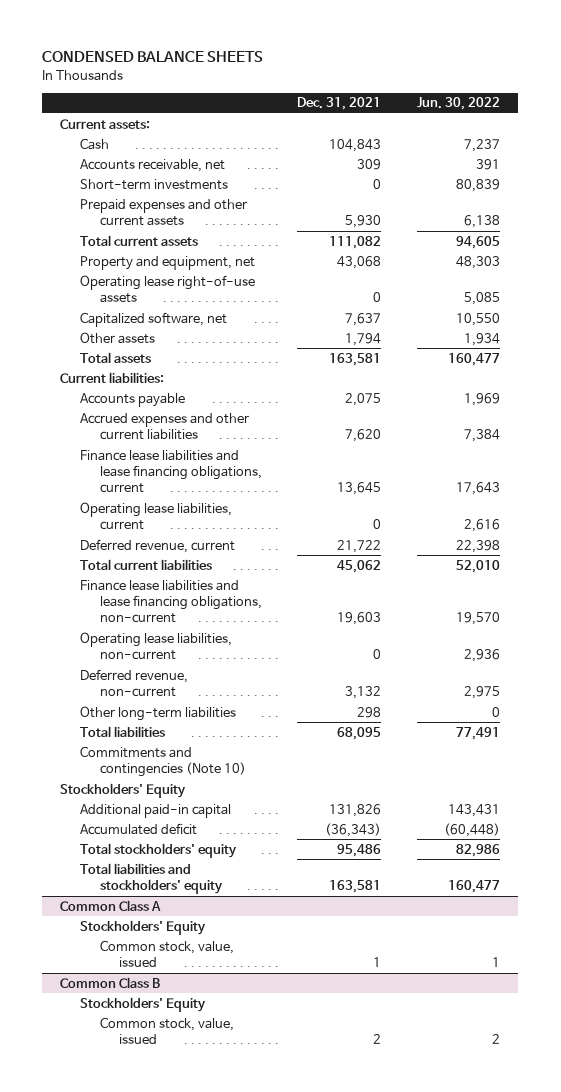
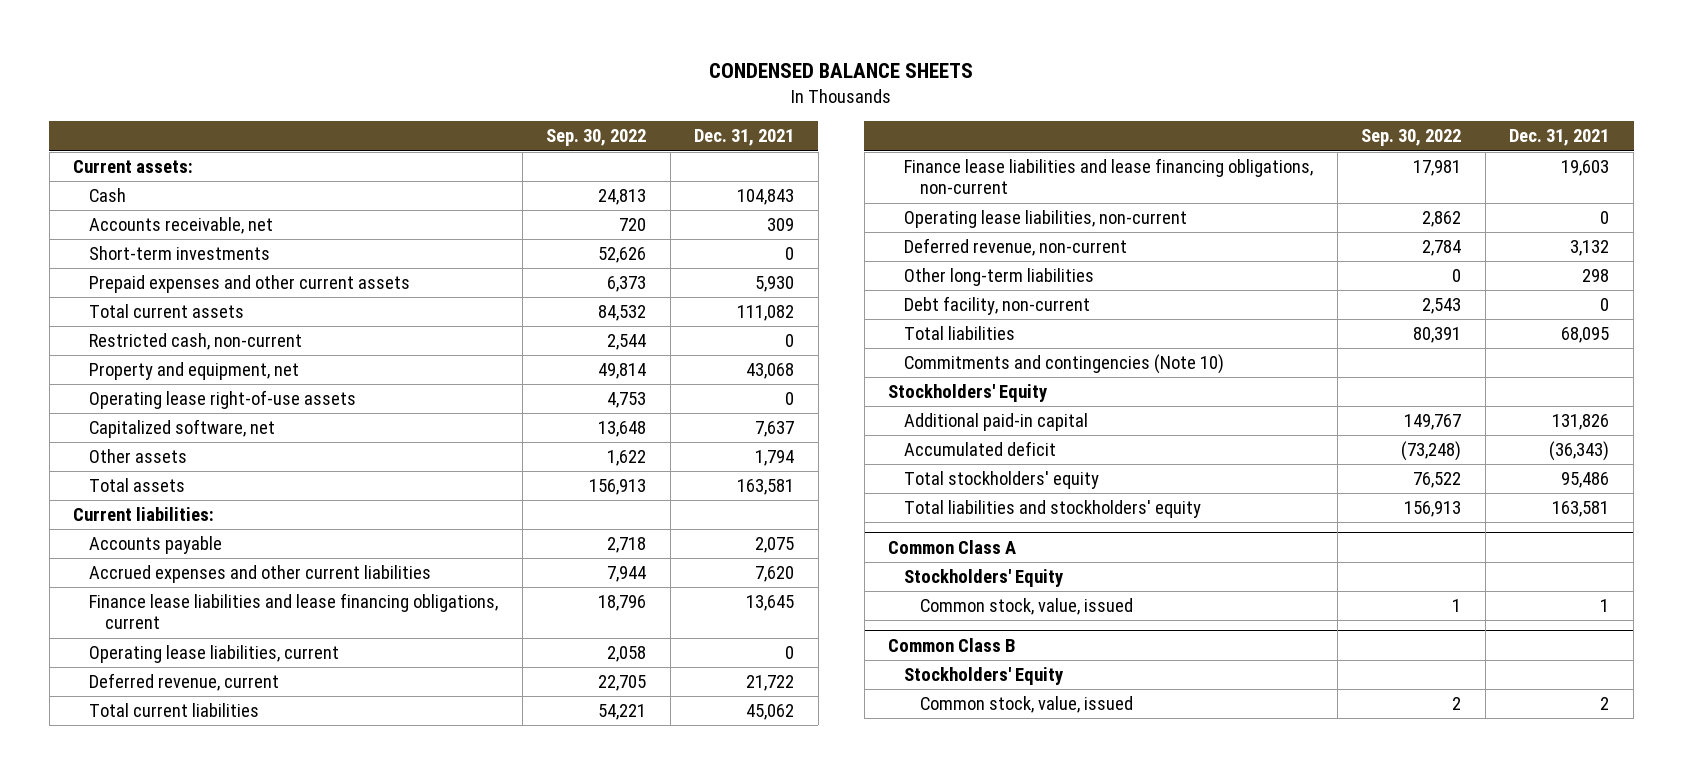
[417,97,501,111] Jun. 30, 2022 -> none
none -> [546,129,647,147] Sep. 30, 2022
none -> [89,333,303,351] Restricted cash, non-current
none -> [904,296,1091,316] Debt facility, non-current

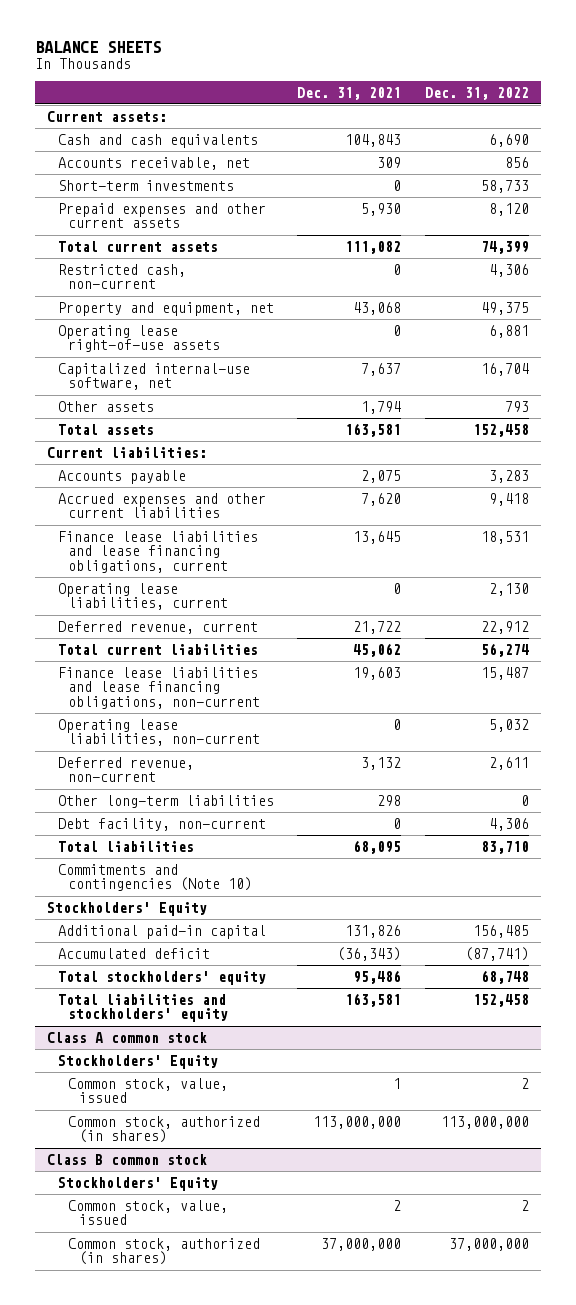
[709,62,974,78] CONDENSED BALANCE SHEETS -> [35,41,162,54] BALANCE SHEETS
[546,129,647,147] Sep. 30, 2022 -> none
none -> [425,86,530,100] Dec. 31, 2022
[89,188,127,203] Cash -> [57,133,258,148] Cash and cash equivalents
[89,419,276,439] Capitalized software, net -> [57,362,250,391] Capitalized internal-use software, net
[888,539,1017,554] Common Class A -> [47,1031,208,1043] Class A common stock
none -> [68,1115,261,1144] Common stock, authorized (in shares)
[888,637,1016,652] Common Class B -> [47,1153,208,1165] Class B common stock
none -> [68,1237,261,1266] Common stock, authorized (in shares)

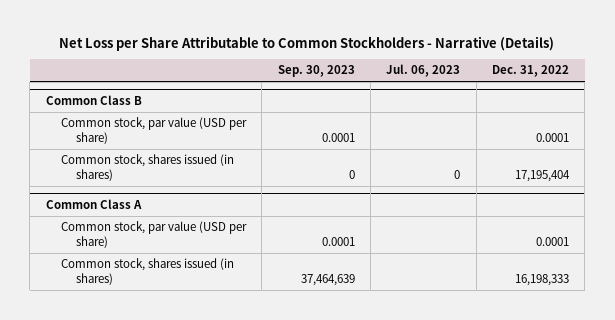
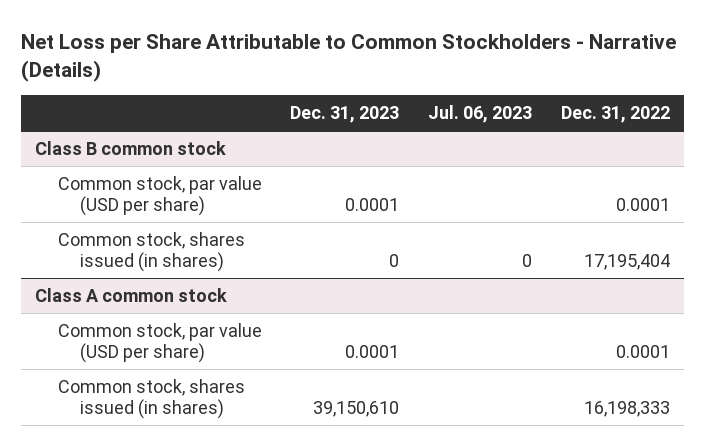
[277,65,355,78] Sep. 30, 2023 -> none
none -> [290,106,400,124] Dec. 31, 2023
[45,94,142,105] Common Class B -> [35,140,227,155] Class B common stock
[45,198,142,209] Common Class A -> [35,287,228,302] Class A common stock

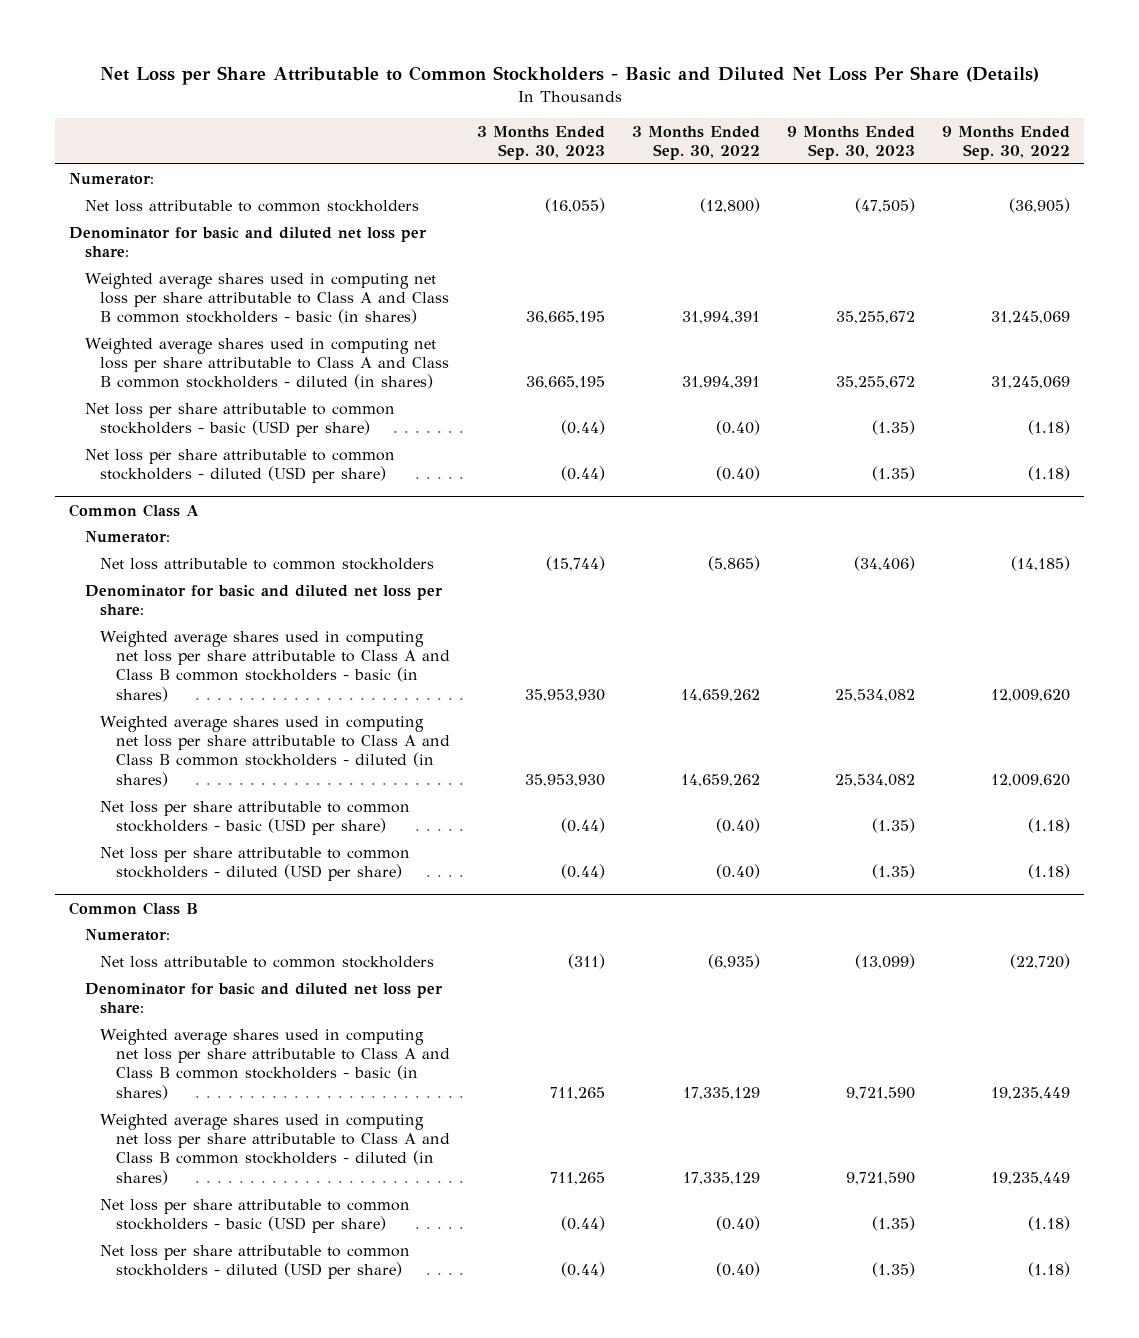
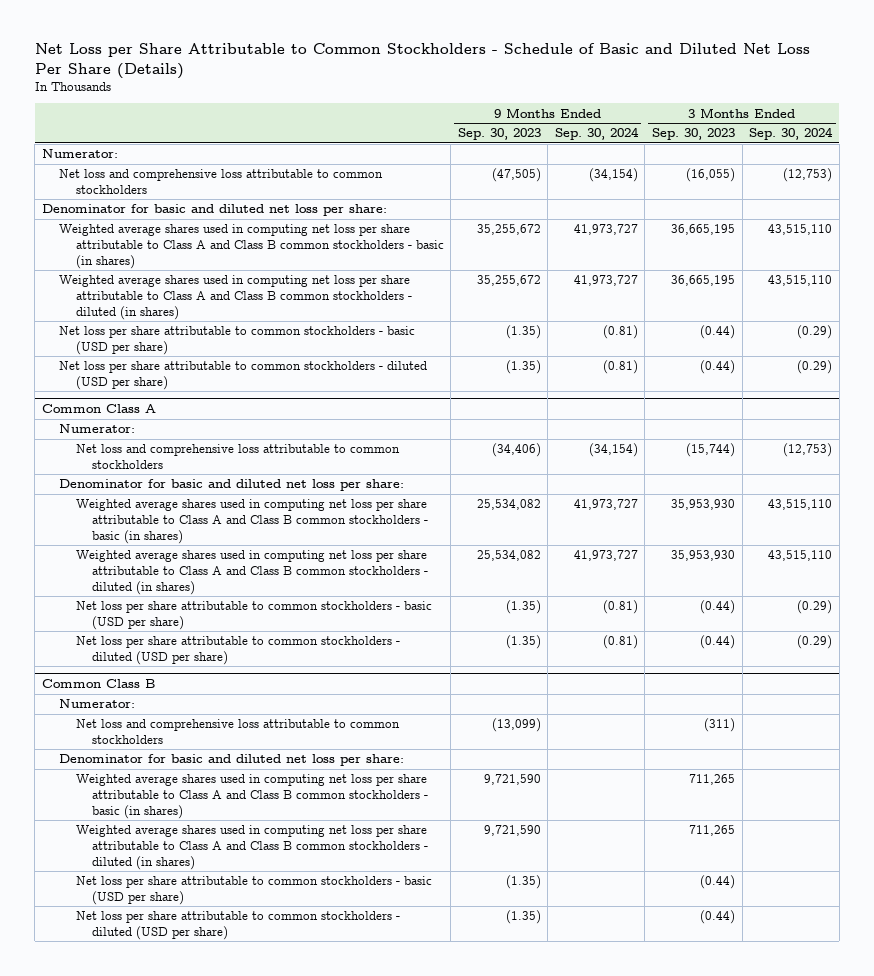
[99,66,1039,86] Net Loss per Share Attributable to Common Stockholders - Basic and Diluted Net Loss Per Share (Details) -> [34,43,810,79] Net Loss per Share Attributable to Common Stockholders - Schedule of Basic and Diluted Net Loss Per Share (Details)
[632,125,761,161] 3 Months Ended Sep. 30, 2022 -> none
[942,125,1071,161] 9 Months Ended Sep. 30, 2022 -> none
none -> [554,127,639,141] Sep. 30, 2024
none -> [749,127,834,141] Sep. 30, 2024
[84,199,419,212] Net loss attributable to common stockholders -> [58,169,383,195] Net loss and comprehensive loss attributable to common stockholders
[100,557,435,570] Net loss attributable to common stockholders -> [75,444,400,470] Net loss and comprehensive loss attributable to common stockholders
[100,955,435,968] Net loss attributable to common stockholders -> [75,719,400,745] Net loss and comprehensive loss attributable to common stockholders

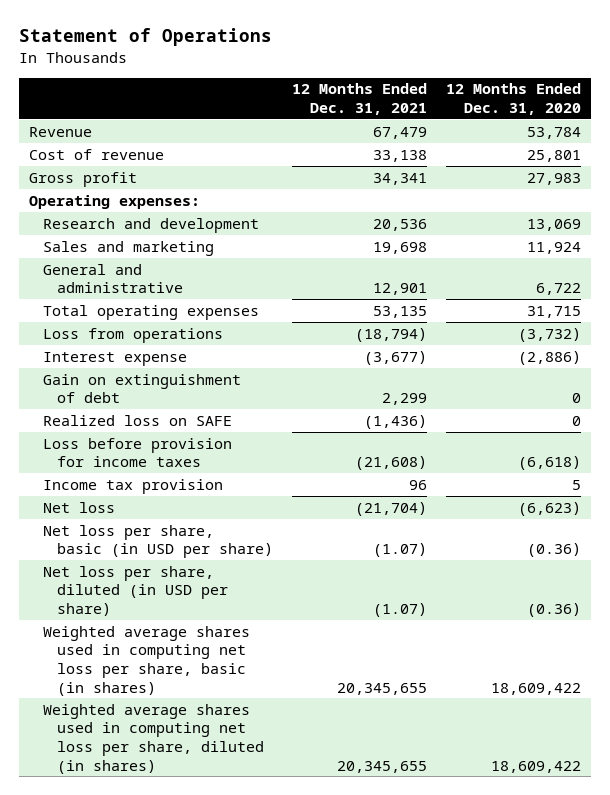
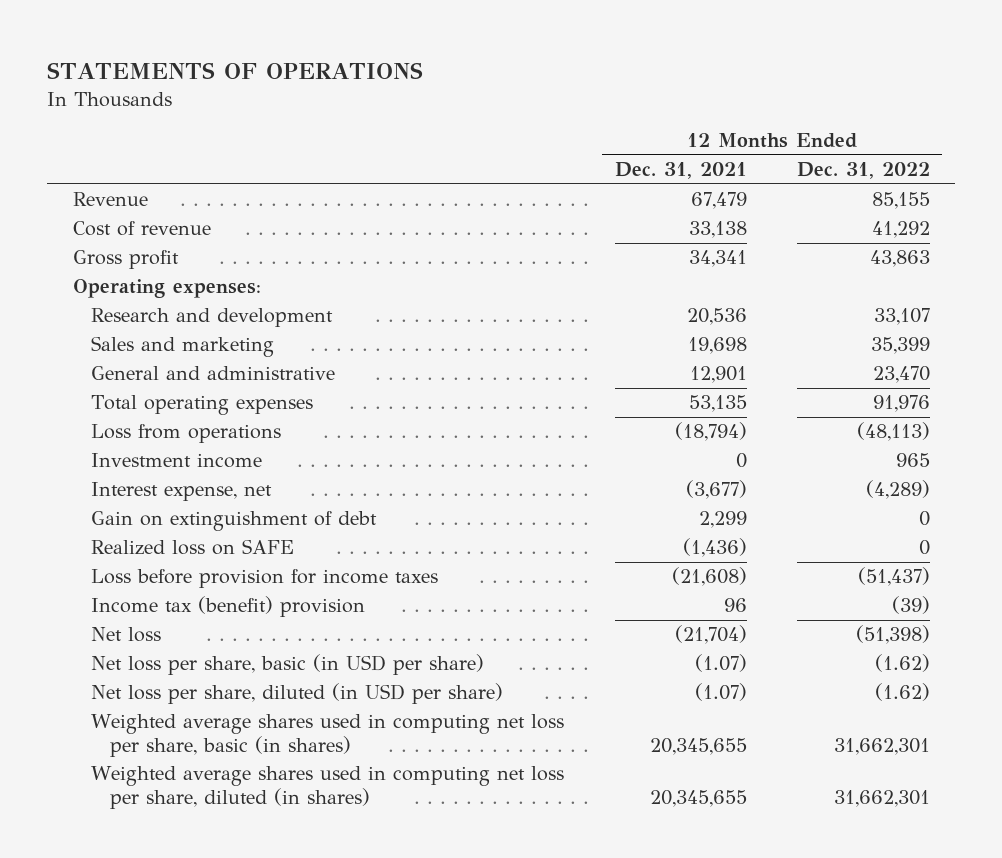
[19,28,273,47] Statement of Operations -> [47,61,424,79] STATEMENTS OF OPERATIONS
[446,83,582,116] 12 Months Ended Dec. 31, 2020 -> none
none -> [796,162,930,180] Dec. 31, 2022
none -> [91,453,263,469] Investment income
[43,351,188,366] Interest expense -> [91,482,273,502] Interest expense, net
[43,478,224,494] Income tax provision -> [91,596,366,618] Income tax (benefit) provision

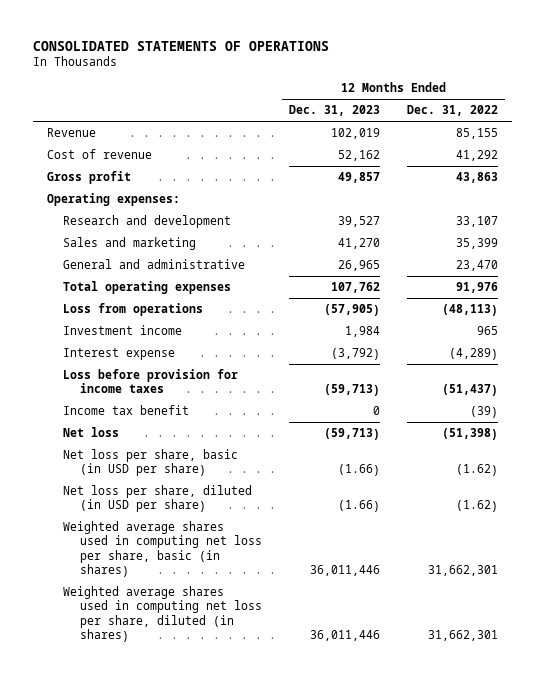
[47,61,424,79] STATEMENTS OF OPERATIONS -> [33,40,330,51] CONSOLIDATED STATEMENTS OF OPERATIONS
[614,162,747,180] Dec. 31, 2021 -> none
none -> [289,105,381,117] Dec. 31, 2023
[91,511,378,532] Gain on extinguishment of debt -> none
[91,539,295,556] Realized loss on SAFE -> none
[91,482,273,502] Interest expense, net -> [63,348,176,361] Interest expense
[91,596,366,618] Income tax (benefit) provision -> [63,405,190,416] Income tax benefit

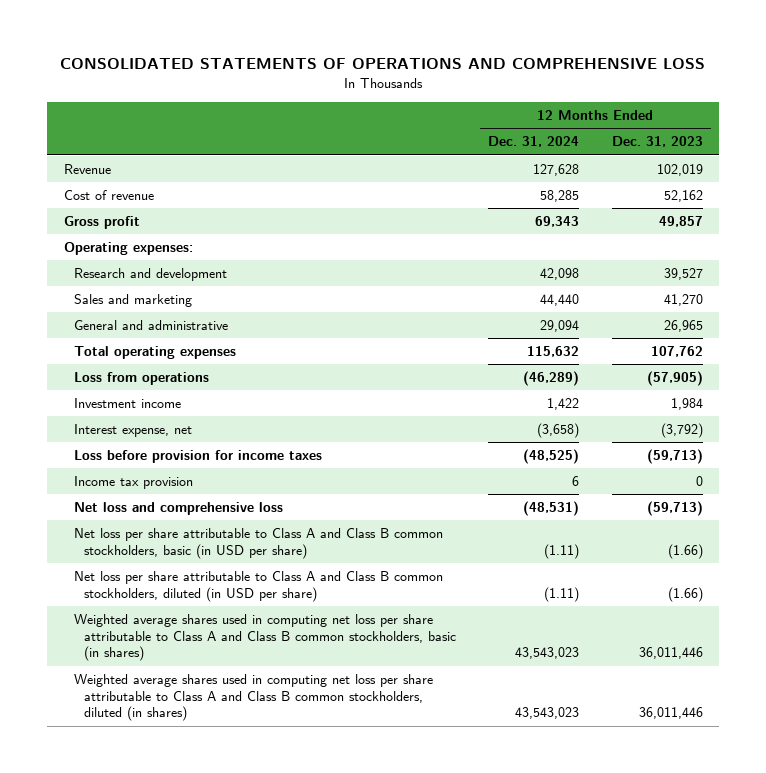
[33,40,330,51] CONSOLIDATED STATEMENTS OF OPERATIONS -> [60,58,706,70] CONSOLIDATED STATEMENTS OF OPERATIONS AND COMPREHENSIVE LOSS
[407,105,499,117] Dec. 31, 2022 -> none
none -> [488,136,580,148] Dec. 31, 2024
[63,348,176,361] Interest expense -> [73,424,192,438] Interest expense, net
[63,405,190,416] Income tax benefit -> [73,476,193,490] Income tax provision
[63,427,120,438] Net loss -> [73,502,283,516] Net loss and comprehensive loss
[63,449,239,477] Net loss per share, basic (in USD per share) -> [73,528,443,559] Net loss per share attributable to Class A and Class B common stockholders, basic (in USD per share)
[63,485,253,513] Net loss per share, diluted (in USD per share) -> [73,571,443,602] Net loss per share attributable to Class A and Class B common stockholders, diluted (in USD per share)
[63,521,263,578] Weighted average shares used in computing net loss per share, basic (in shares) -> [73,614,456,662] Weighted average shares used in computing net loss per share attributable to Class A and Class B common stockholders, basic (in shares)
[63,586,263,643] Weighted average shares used in computing net loss per share, diluted (in shares) -> [73,674,433,722] Weighted average shares used in computing net loss per share attributable to Class A and Class B common stockholders, diluted (in shares)

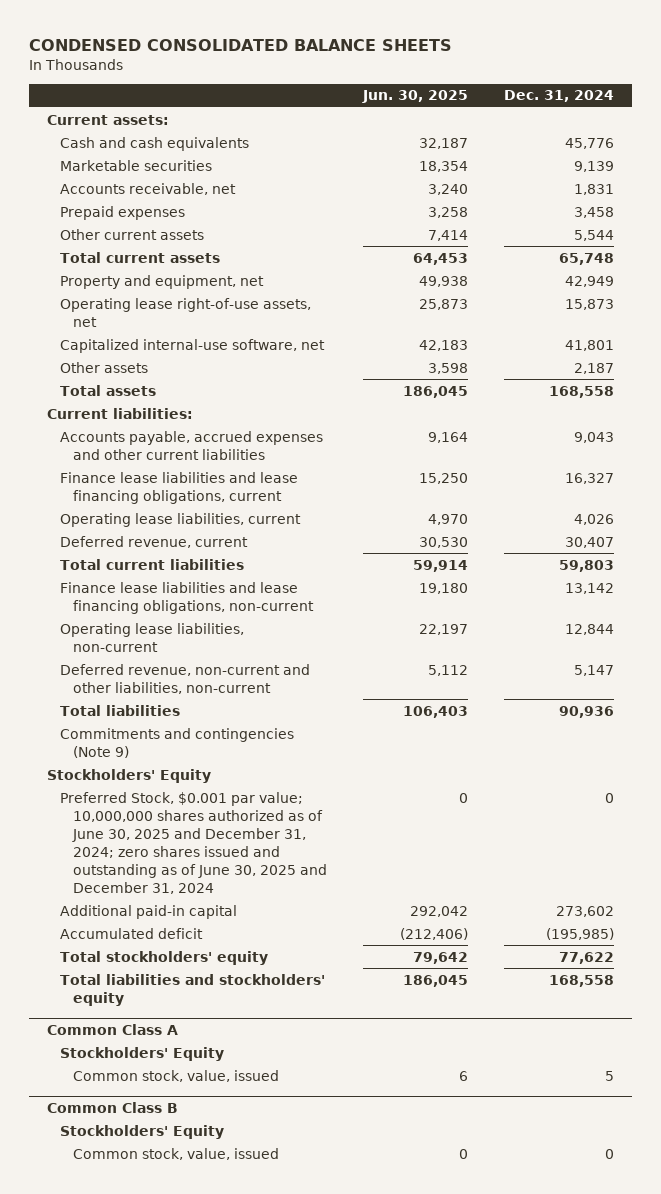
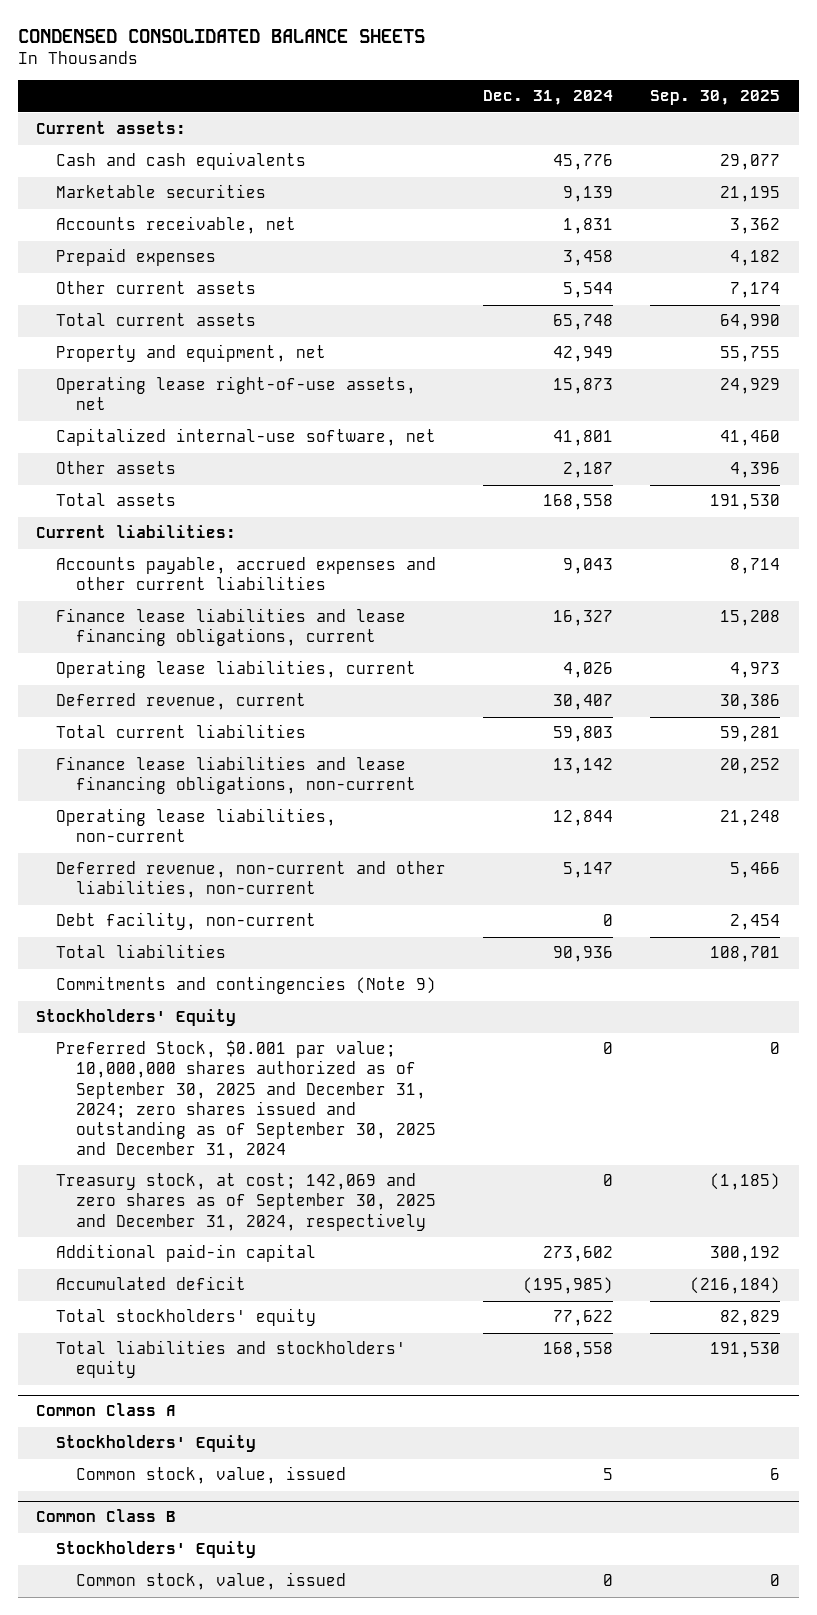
[361,90,468,104] Jun. 30, 2025 -> none
none -> [650,90,781,106] Sep. 30, 2025
none -> [56,912,317,931] Debt facility, non-current
[59,791,327,894] Preferred Stock, $0.001 par value; 10,000,000 shares authorized as of June 30, 2025 and December 31, 2024; zero shares issued and outstanding as of June 30, 2025 and December 31, 2024 -> [56,1040,436,1159] Preferred Stock, $0.001 par value; 10,000,000 shares authorized as of September 30, 2025 and December 31, 2024; zero shares issued and outstanding as of September 30, 2025 and December 31, 2024
none -> [56,1173,436,1231] Treasury stock, at cost; 142,069 and zero shares as of September 30, 2025 and December 31, 2024, respectively

